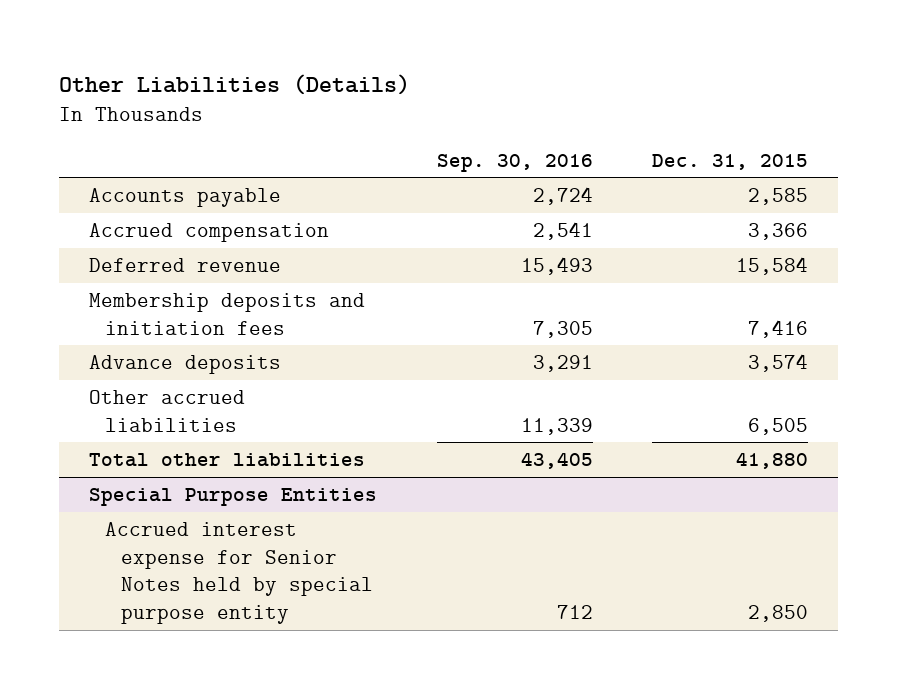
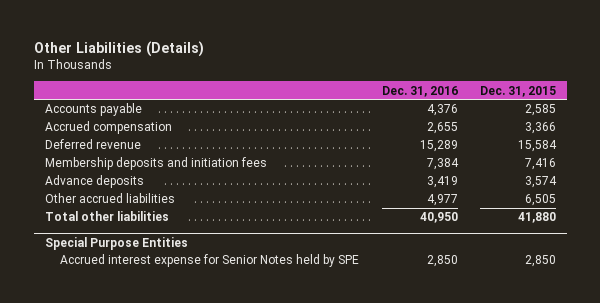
[436,153,593,172] Sep. 30, 2016 -> none
none -> [381,85,458,97] Dec. 31, 2016
[104,521,374,625] Accrued interest expense for Senior Notes held by special purpose entity -> [60,254,360,268] Accrued interest expense for Senior Notes held by SPE

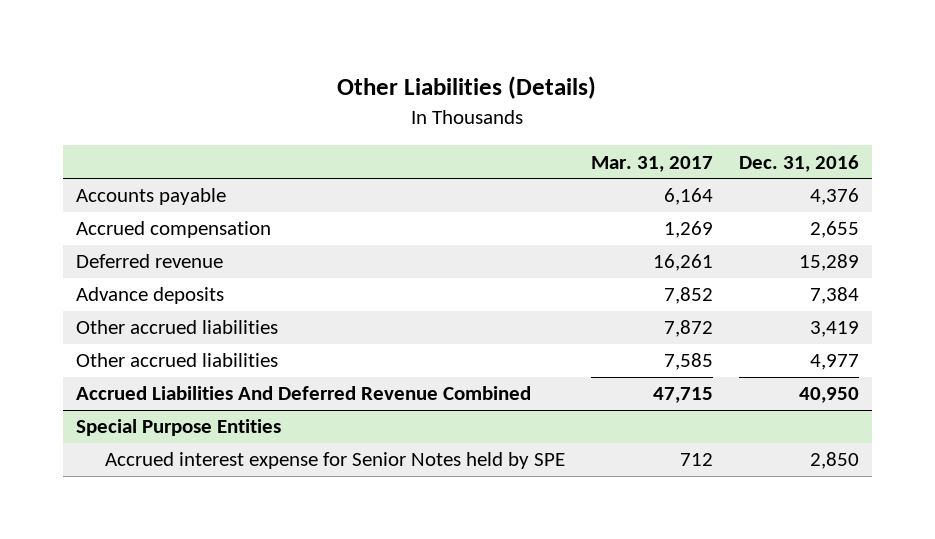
[479,85,556,97] Dec. 31, 2015 -> none
none -> [590,155,713,172] Mar. 31, 2017
[44,157,267,171] Membership deposits and initiation fees -> [75,287,224,305] Advance deposits
[44,175,144,189] Advance deposits -> [75,320,278,335] Other accrued liabilities
[44,211,169,222] Total other liabilities -> [75,386,531,401] Accrued Liabilities And Deferred Revenue Combined

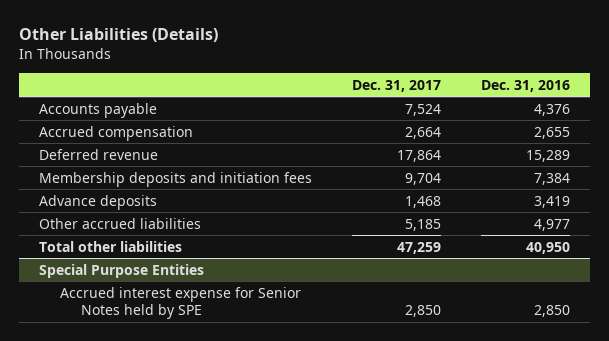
[590,155,713,172] Mar. 31, 2017 -> none
none -> [351,79,441,92] Dec. 31, 2017
[75,320,278,335] Other accrued liabilities -> none
none -> [38,171,312,187] Membership deposits and initiation fees
[809,287,859,305] 7,384 -> [534,195,571,208] 3,419
[75,386,531,401] Accrued Liabilities And Deferred Revenue Combined -> [38,240,182,252] Total other liabilities

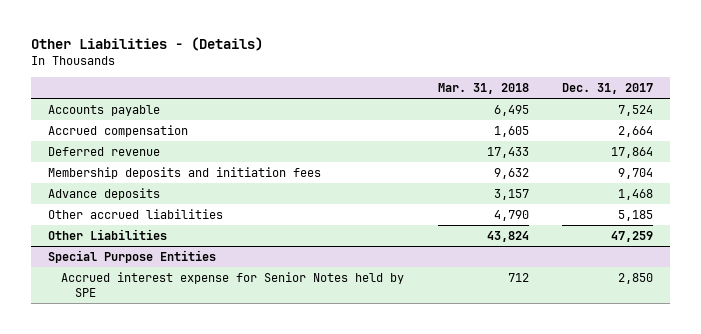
[18,28,218,43] Other Liabilities (Details) -> [31,37,264,52] Other Liabilities - (Details)
[481,79,571,92] Dec. 31, 2016 -> none
none -> [437,82,529,94] Mar. 31, 2018
[38,240,182,252] Total other liabilities -> [48,228,168,240] Other Liabilities

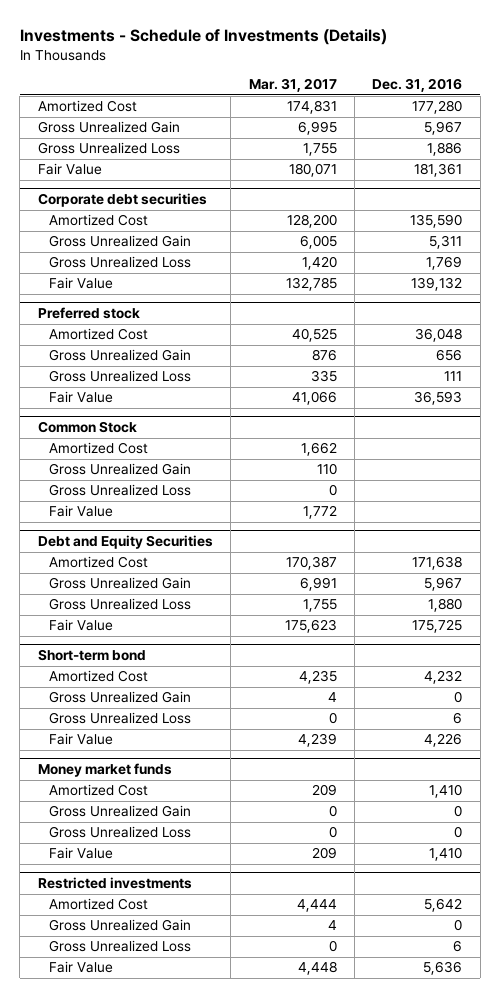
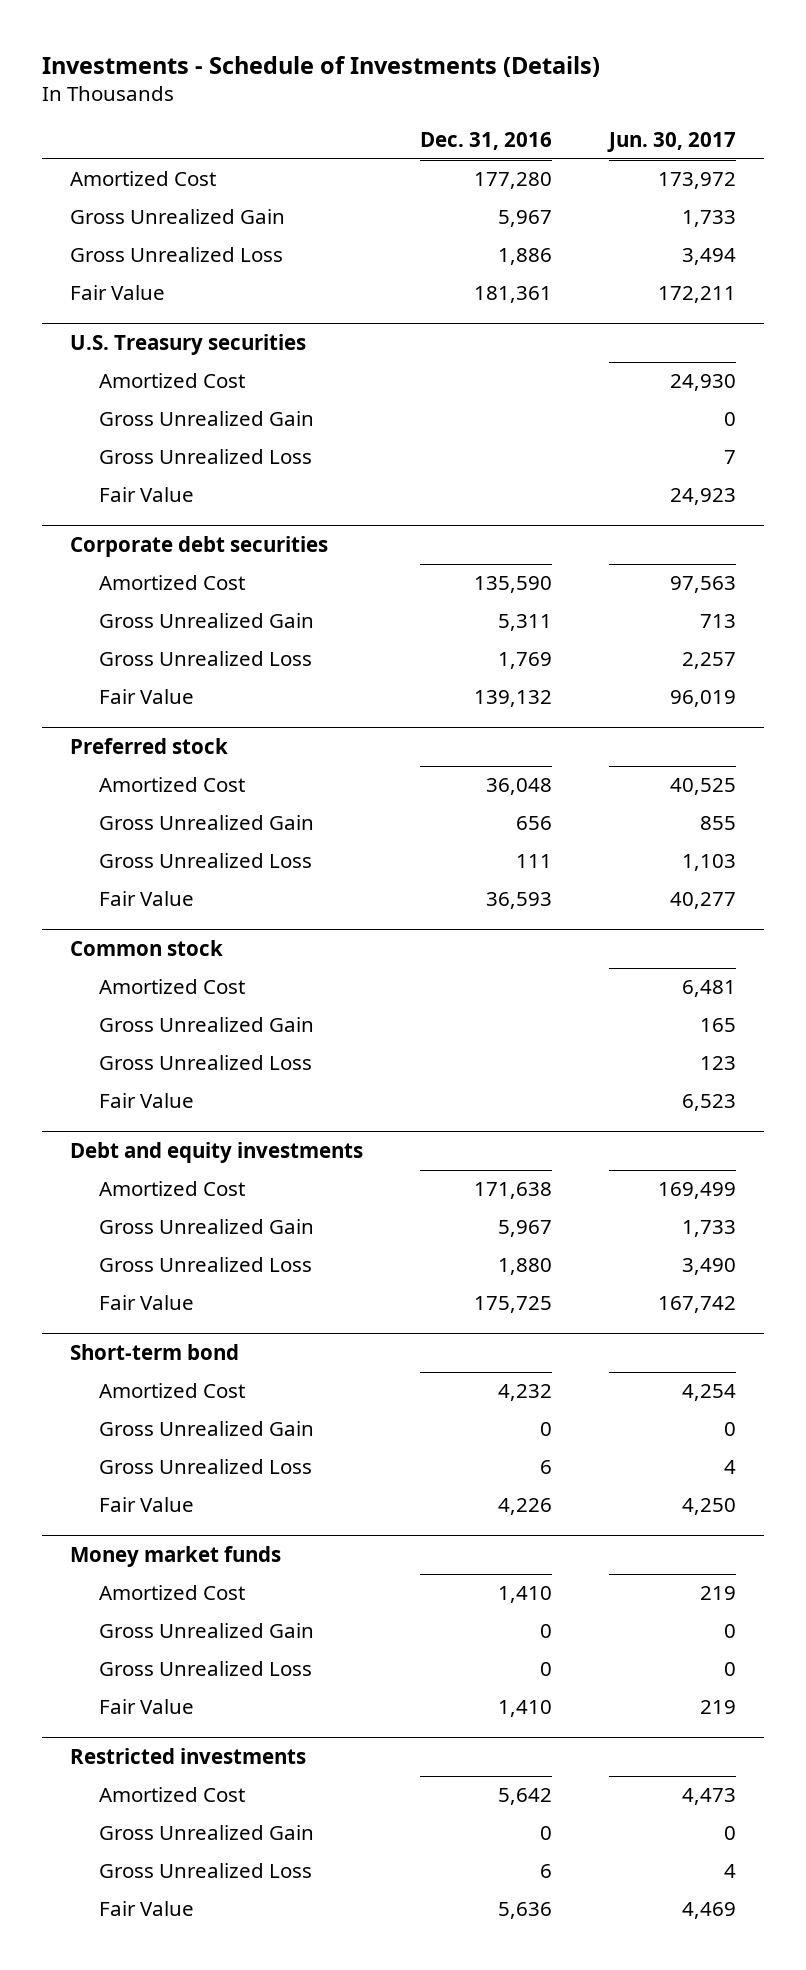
[248,77,337,92] Mar. 31, 2017 -> none
none -> [606,132,736,153] Jun. 30, 2017
none -> [70,334,307,356] U.S. Treasury securities
none -> [98,373,245,389] Amortized Cost
none -> [98,411,314,427] Gross Unrealized Gain
none -> [98,449,312,465] Gross Unrealized Loss
none -> [98,487,194,503] Fair Value
[37,420,137,433] Common Stock -> [70,940,224,957] Common stock
[37,534,213,549] Debt and Equity Securities -> [70,1142,364,1164] Debt and equity investments

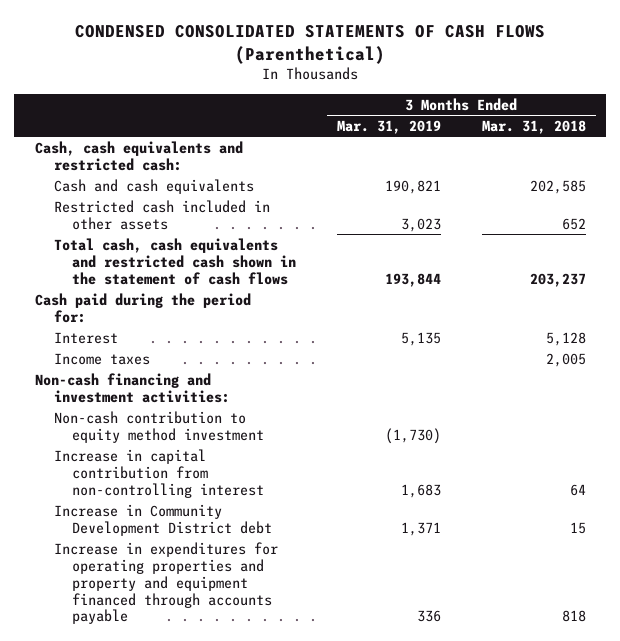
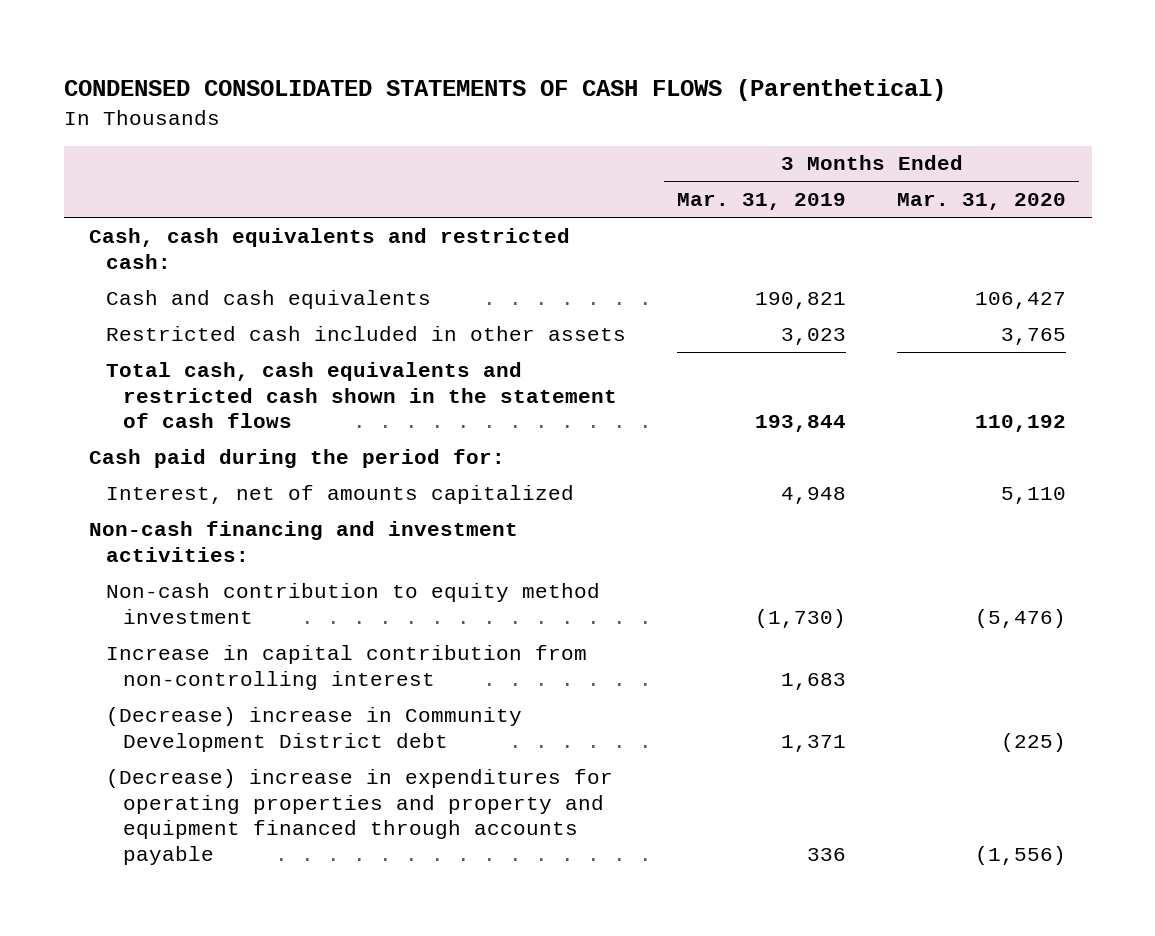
[481,119,586,134] Mar. 31, 2018 -> none
none -> [897,193,1067,211] Mar. 31, 2020
[53,352,150,365] Income taxes -> none
[53,331,118,344] Interest -> [106,484,575,504] Interest, net of amounts capitalized
[400,331,441,346] 5,135 -> [781,486,847,504] 4,948
[53,503,273,536] Increase in Community Development District debt -> [106,706,523,752] (Decrease) increase in Community Development District debt
[53,541,278,625] Increase in expenditures for operating properties and property and equipment financed through accounts payable -> [106,768,614,866] (Decrease) increase in expenditures for operating properties and property and equipment financed through accounts payable

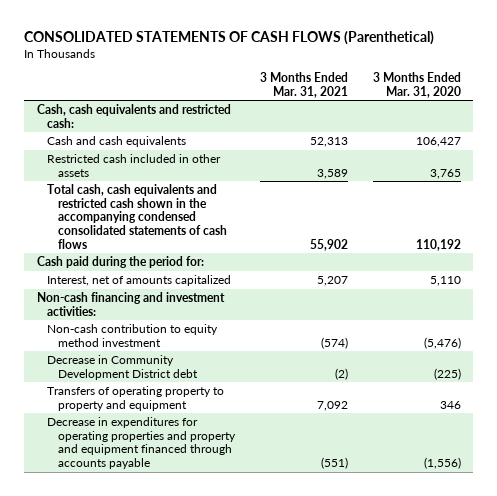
[63,79,946,102] CONDENSED CONSOLIDATED STATEMENTS OF CASH FLOWS (Parenthetical) -> [24,30,435,45] CONSOLIDATED STATEMENTS OF CASH FLOWS (Parenthetical)
[677,193,847,211] Mar. 31, 2019 -> none
none -> [259,72,348,98] 3 Months Ended Mar. 31, 2021
[106,361,617,429] Total cash, cash equivalents and restricted cash shown in the statement of cash flows -> [47,184,227,249] Total cash, cash equivalents and restricted cash shown in the accompanying condensed consolidated statements of cash flows
[106,644,588,690] Increase in capital contribution from non-controlling interest -> none
[106,706,523,752] (Decrease) increase in Community Development District debt -> [47,355,198,380] Decrease in Community Development District debt
none -> [47,386,225,411] Transfers of operating property to property and equipment
[106,768,614,866] (Decrease) increase in expenditures for operating properties and property and equipment financed through accounts payable -> [47,417,236,469] Decrease in expenditures for operating properties and property and equipment financed through accounts payable

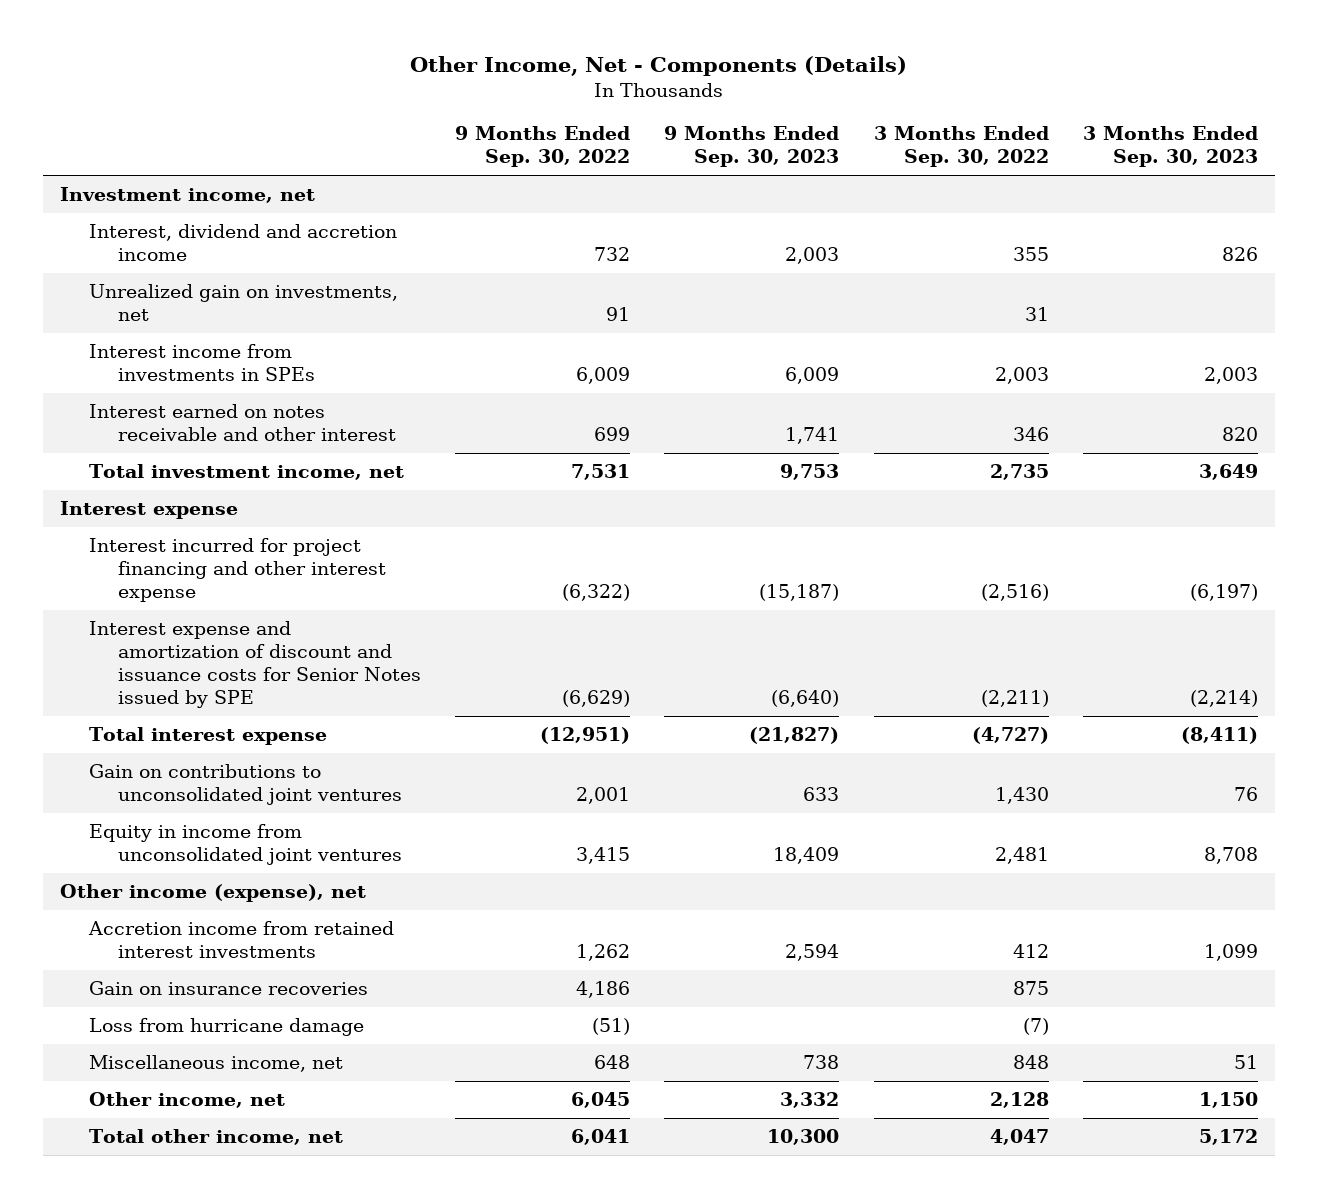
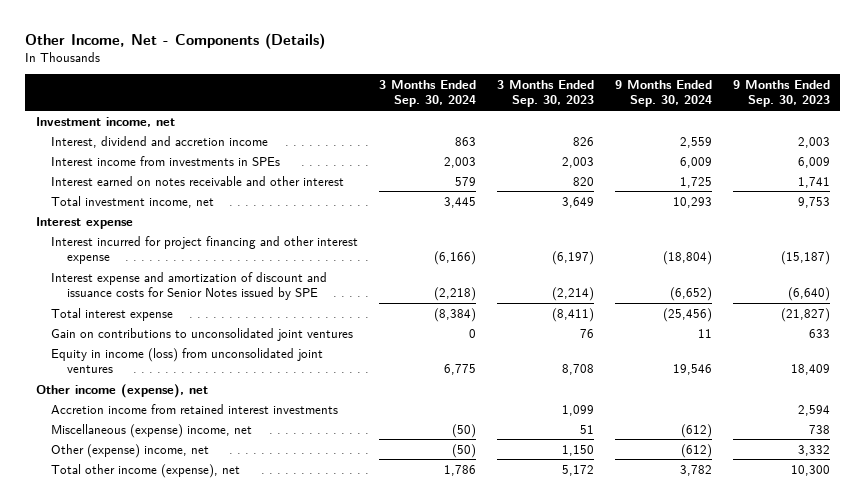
[454,126,630,168] 9 Months Ended Sep. 30, 2022 -> none
[873,126,1049,168] 3 Months Ended Sep. 30, 2022 -> none
none -> [379,79,477,108] 3 Months Ended Sep. 30, 2024
none -> [614,79,712,108] 9 Months Ended Sep. 30, 2024
[88,284,398,322] Unrealized gain on investments, net -> none
[88,824,402,866] Equity in income from unconsolidated joint ventures -> [51,347,324,374] Equity in income (loss) from unconsolidated joint ventures
[88,981,368,996] Gain on insurance recoveries -> none
[88,1018,364,1037] Loss from hurricane damage -> none
[88,1055,343,1073] Miscellaneous income, net -> [51,423,253,438] Miscellaneous (expense) income, net
[88,1092,285,1109] Other income, net -> [51,443,210,458] Other (expense) income, net
[88,1129,343,1146] Total other income, net -> [51,463,241,478] Total other income (expense), net

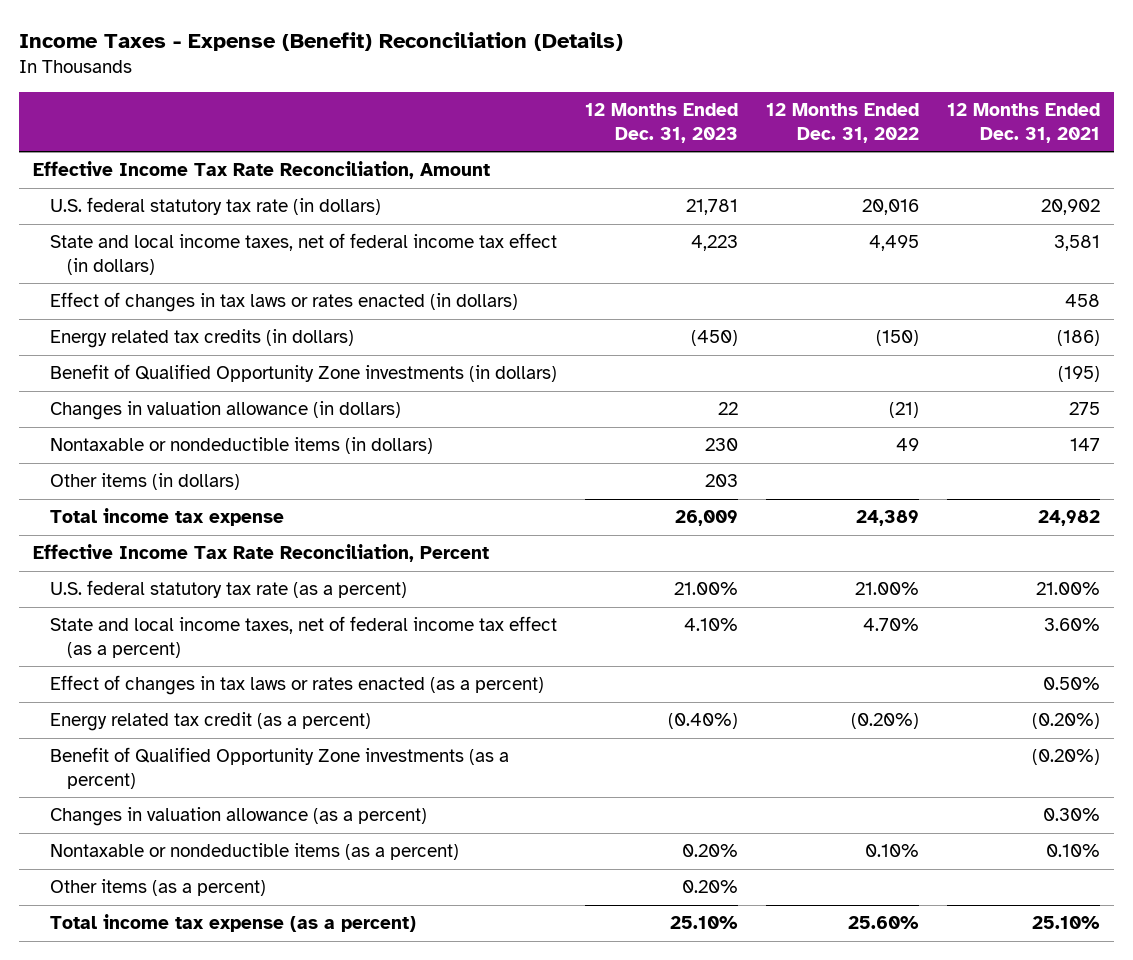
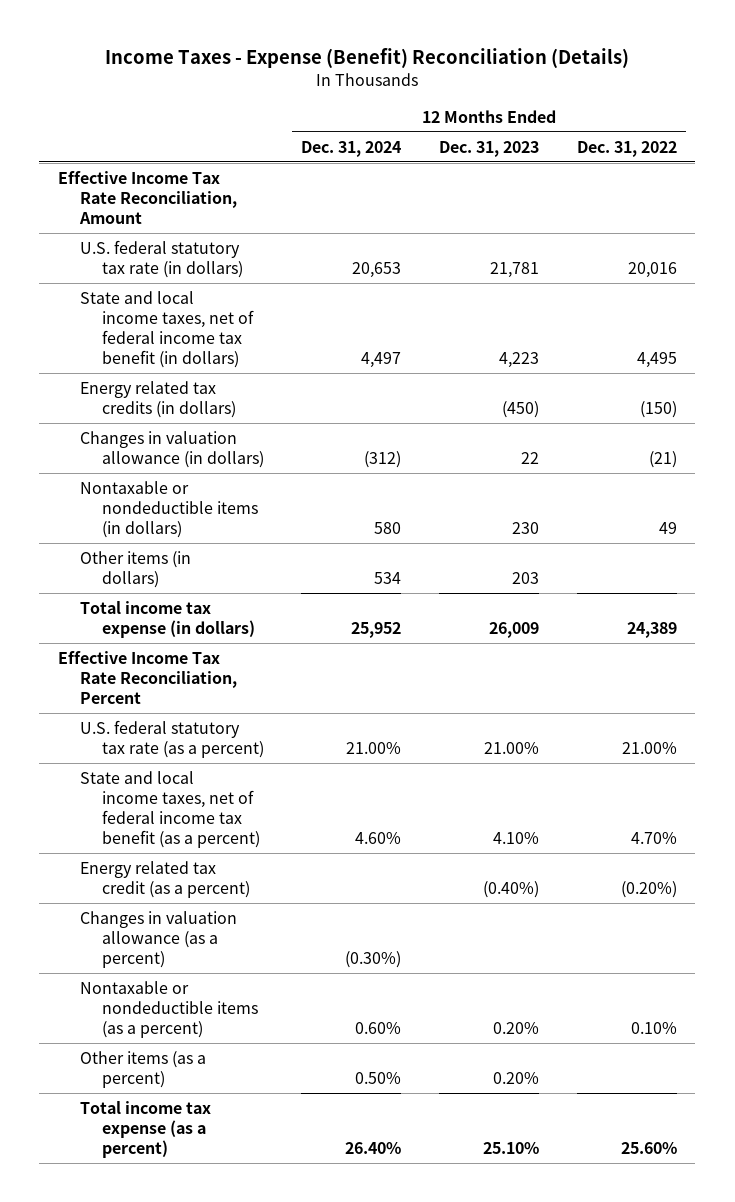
[947,103,1101,143] 12 Months Ended Dec. 31, 2021 -> none
none -> [301,140,402,157] Dec. 31, 2024
[49,292,518,313] Effect of changes in tax laws or rates enacted (in dollars) -> none
[49,233,557,275] State and local income taxes, net of federal income tax effect (in dollars) -> [79,290,254,369] State and local income taxes, net of federal income tax benefit (in dollars)
[49,364,557,383] Benefit of Qualified Opportunity Zone investments (in dollars) -> none
[49,508,284,527] Total income tax expense -> [79,600,255,638] Total income tax expense (in dollars)
[49,675,544,696] Effect of changes in tax laws or rates enacted (as a percent) -> none
[49,616,557,658] State and local income taxes, net of federal income tax effect (as a percent) -> [79,770,260,849] State and local income taxes, net of federal income tax benefit (as a percent)
[49,747,509,789] Benefit of Qualified Opportunity Zone investments (as a percent) -> none

